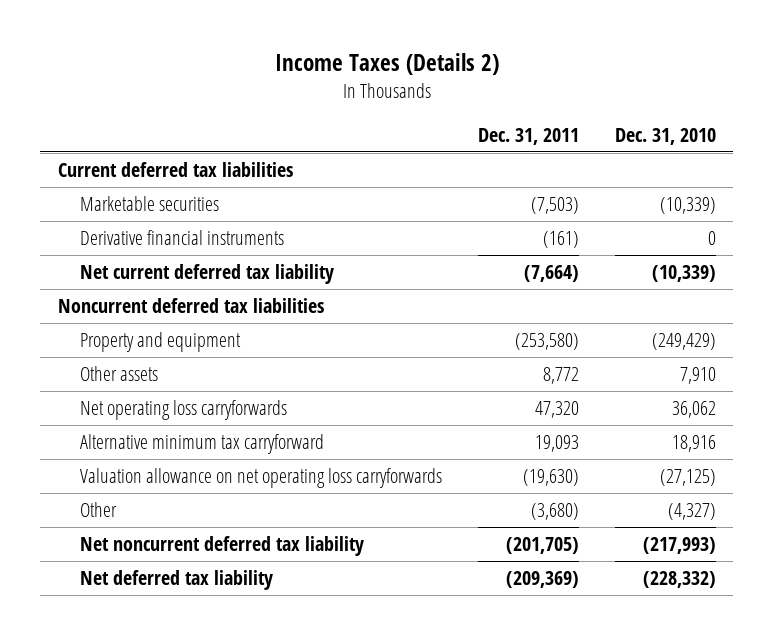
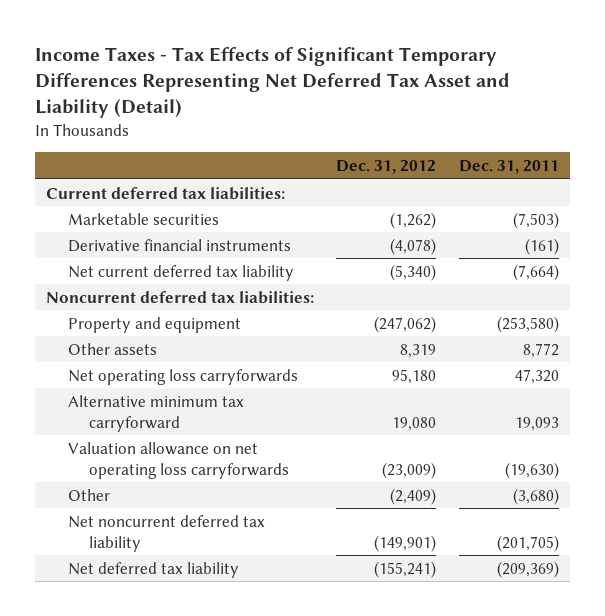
[274,53,499,76] Income Taxes (Details 2) -> [34,46,510,118] Income Taxes - Tax Effects of Significant Temporary Differences Representing Net Deferred Tax Asset and Liability (Detail)
[614,128,716,146] Dec. 31, 2010 -> none
none -> [336,160,437,175] Dec. 31, 2012
[57,161,293,177] Current deferred tax liabilities -> [45,186,285,200] Current deferred tax liabilities:
[57,297,324,313] Noncurrent deferred tax liabilities -> [45,290,314,304] Noncurrent deferred tax liabilities:

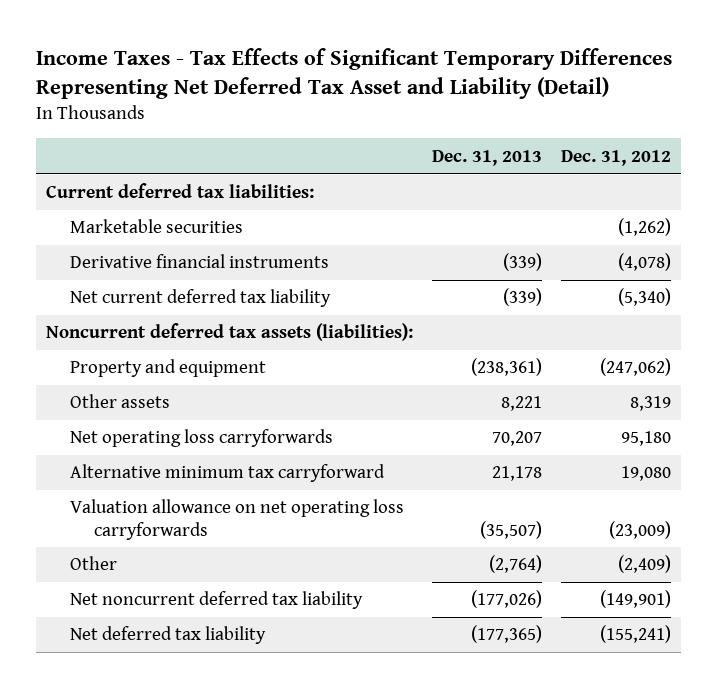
[458,160,559,175] Dec. 31, 2011 -> none
none -> [431,149,542,166] Dec. 31, 2013
[45,290,314,304] Noncurrent deferred tax liabilities: -> [45,323,413,342] Noncurrent deferred tax assets (liabilities):

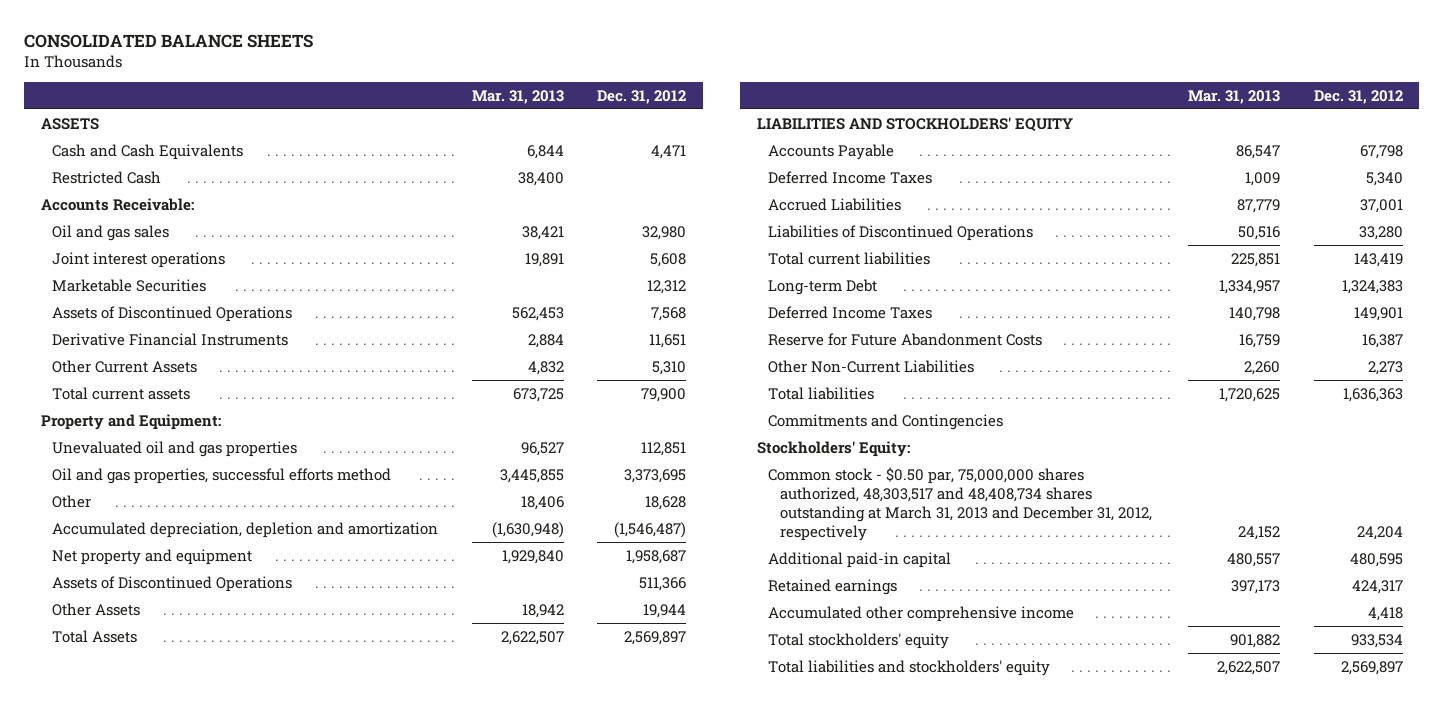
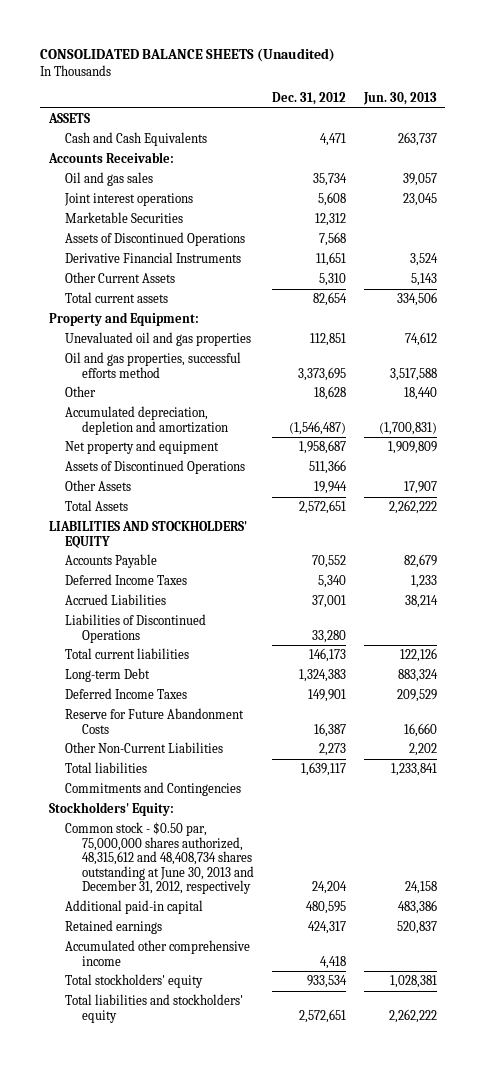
[23,33,313,48] CONSOLIDATED BALANCE SHEETS -> [39,48,335,63] CONSOLIDATED BALANCE SHEETS (Unaudited)
[471,89,564,104] Mar. 31, 2013 -> none
none -> [362,92,437,106] Jun. 30, 2013
[52,171,162,185] Restricted Cash -> none
[642,226,687,241] 32,980 -> [312,172,347,186] 35,734
[641,388,687,403] 79,900 -> [312,291,347,306] 82,654
[624,631,687,646] 2,569,897 -> [298,499,346,514] 2,572,651
[1359,145,1403,160] 67,798 -> [311,554,346,568] 70,552
[1353,253,1403,268] 143,419 -> [308,647,346,662] 146,173
[1342,388,1403,403] 1,636,363 -> [300,761,346,776] 1,639,117
[768,467,1152,542] Common stock - $0.50 par, 75,000,000 shares authorized, 48,303,517 and 48,408,734 shares outstanding at March 31, 2013 and December 31, 2012, respectively -> [65,821,255,895] Common stock - $0.50 par, 75,000,000 shares authorized, 48,315,612 and 48,408,734 shares outstanding at June 30, 2013 and December 31, 2012, respectively
[1340,661,1403,676] 2,569,897 -> [298,1008,346,1023] 2,572,651

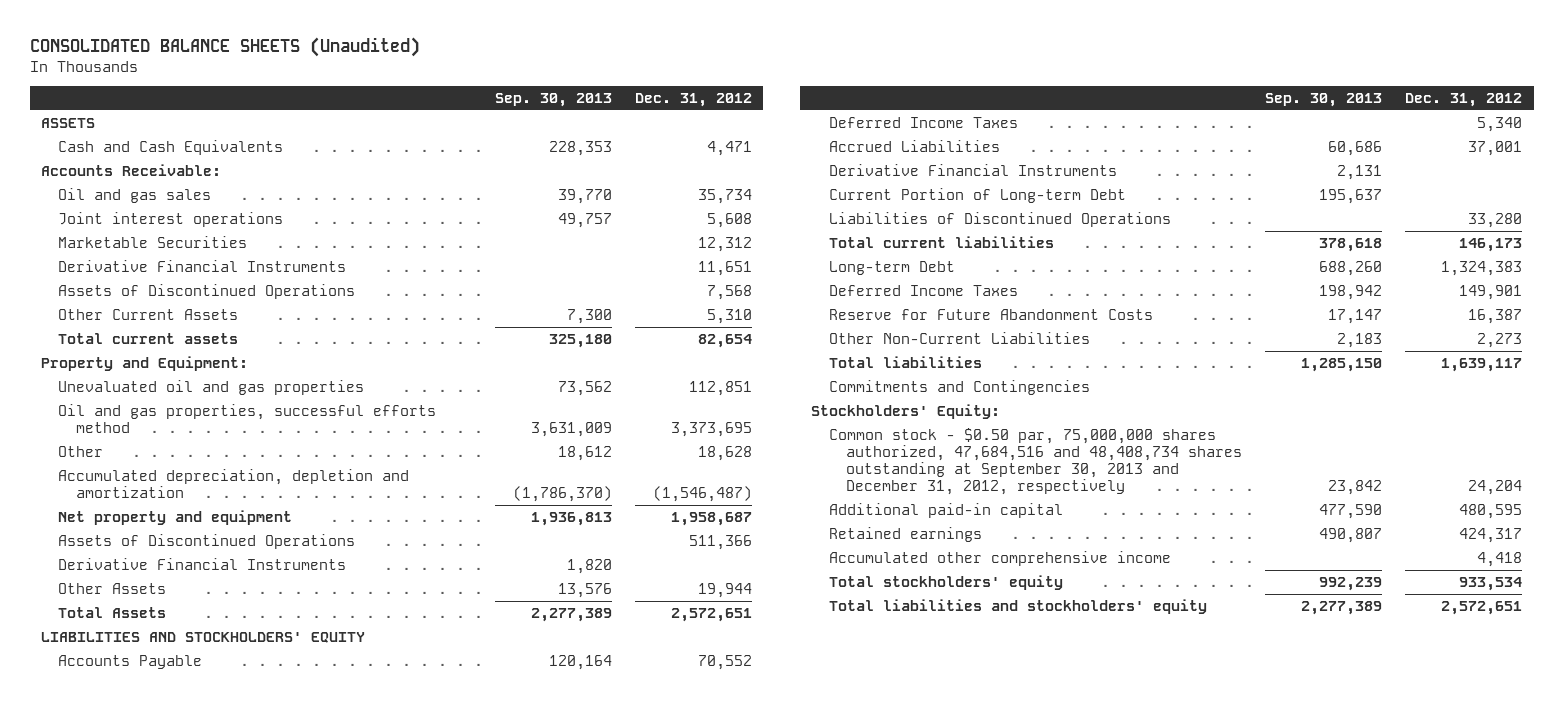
[362,92,437,106] Jun. 30, 2013 -> none
none -> [494,93,612,108] Sep. 30, 2013
[65,231,246,246] Assets of Discontinued Operations -> [58,283,356,299] Assets of Discontinued Operations
none -> [58,557,347,570] Derivative Financial Instruments
none -> [828,163,1117,176] Derivative Financial Instruments
none -> [828,187,1126,203] Current Portion of Long-term Debt
[65,821,255,895] Common stock - $0.50 par, 75,000,000 shares authorized, 48,315,612 and 48,408,734 shares outstanding at June 30, 2013 and December 31, 2012, respectively -> [828,427,1243,496] Common stock - $0.50 par, 75,000,000 shares authorized, 47,684,516 and 48,408,734 shares outstanding at September 30, 2013 and December 31, 2012, respectively

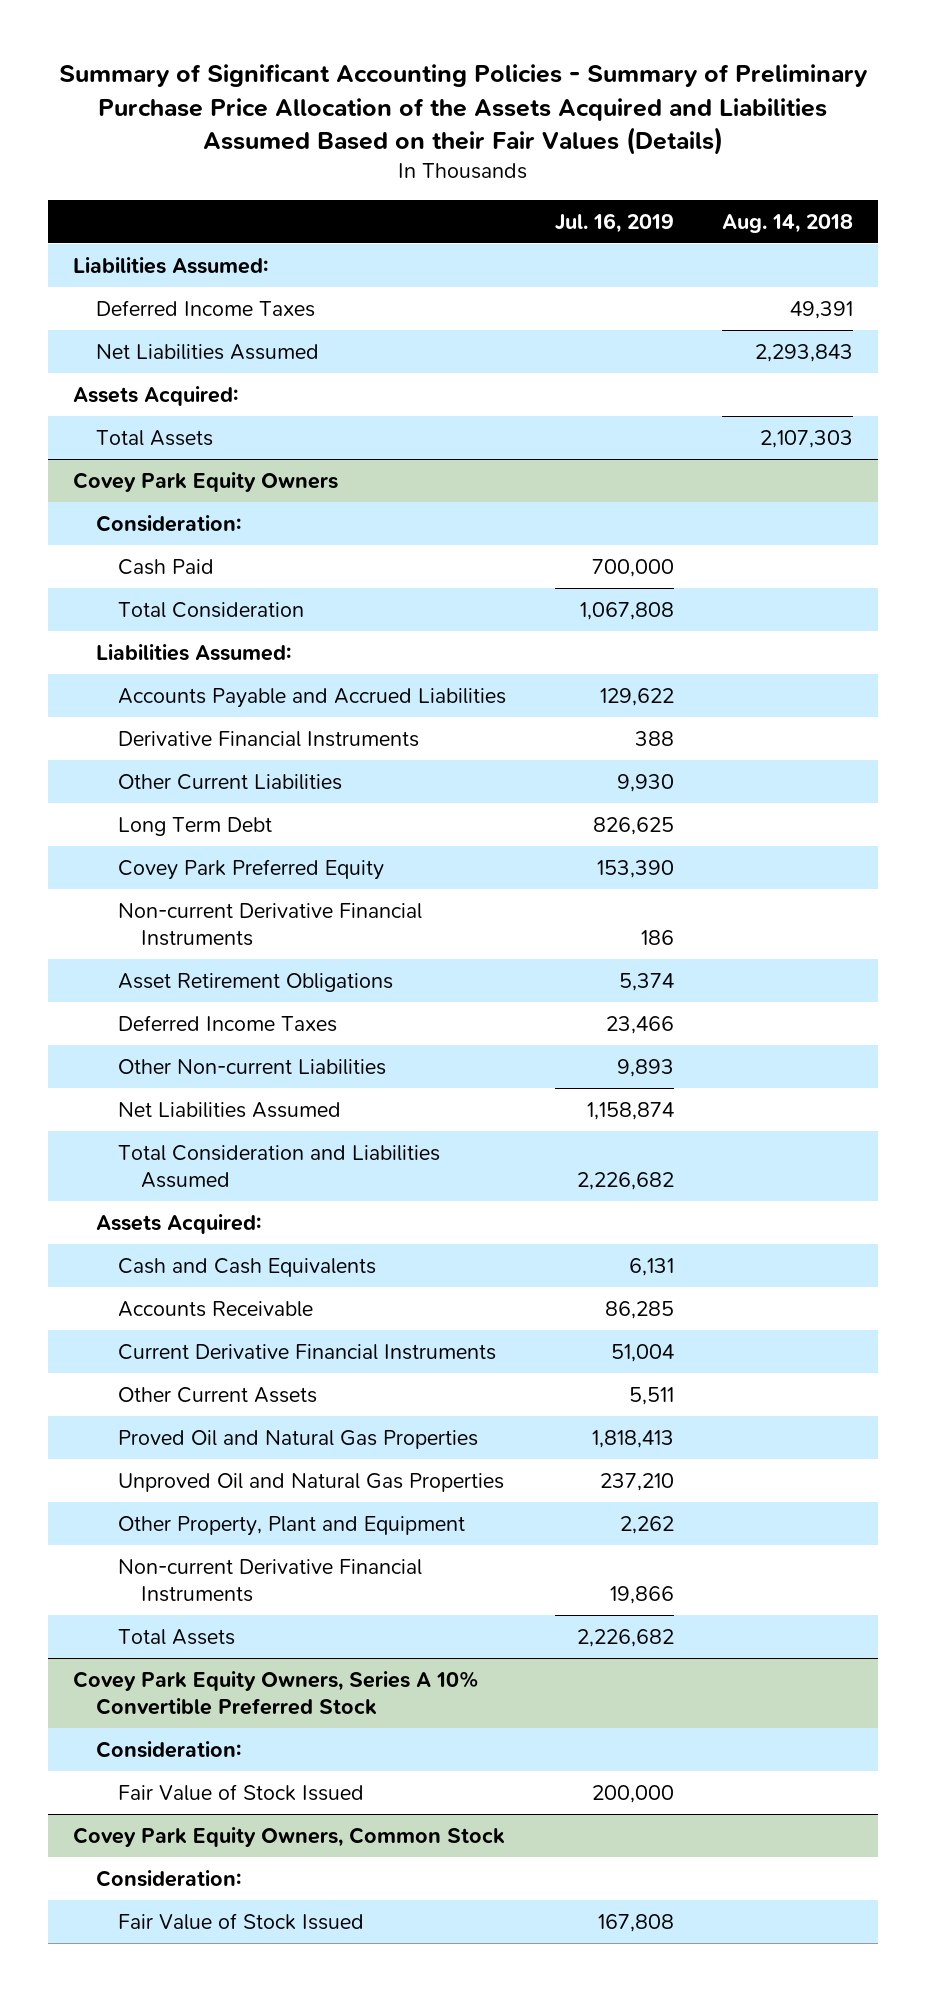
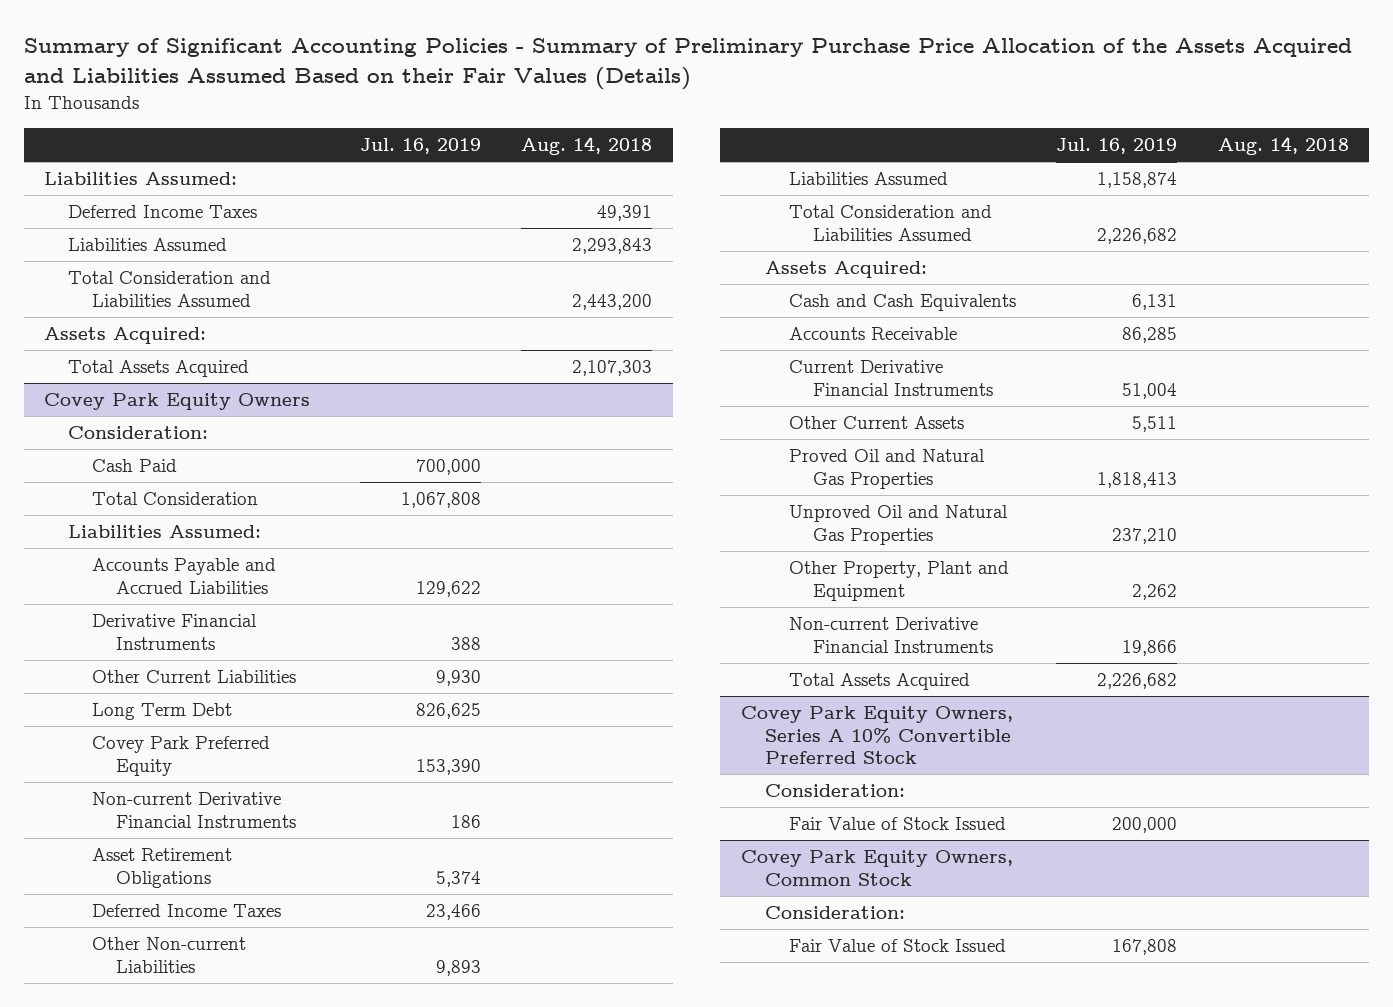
[95,343,319,360] Net Liabilities Assumed -> [68,238,228,252] Liabilities Assumed
none -> [68,271,272,307] Total Consideration and Liabilities Assumed
[95,429,213,446] Total Assets -> [68,360,250,378] Total Assets Acquired
[118,1101,342,1118] Net Liabilities Assumed -> [788,172,948,186] Liabilities Assumed
[118,1628,236,1645] Total Assets -> [788,673,970,691] Total Assets Acquired

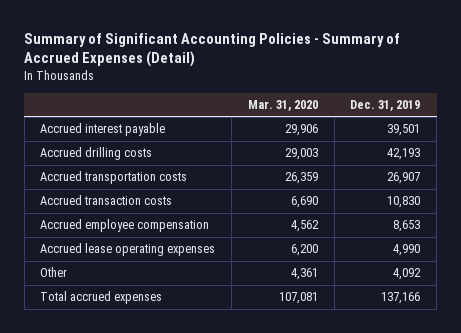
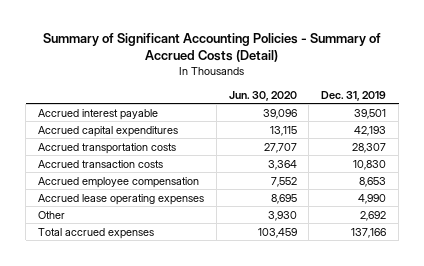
[24,32,401,68] Summary of Significant Accounting Policies - Summary of Accrued Expenses (Detail) -> [43,32,382,63] Summary of Significant Accounting Policies - Summary of Accrued Costs (Detail)
[247,99,318,111] Mar. 31, 2020 -> none
none -> [228,90,297,101] Jun. 30, 2020
[40,147,153,161] Accrued drilling costs -> [37,125,178,137] Accrued capital expenditures
[387,172,421,185] 26,907 -> [352,142,387,153] 28,307
[393,268,422,281] 4,092 -> [360,210,387,221] 2,692

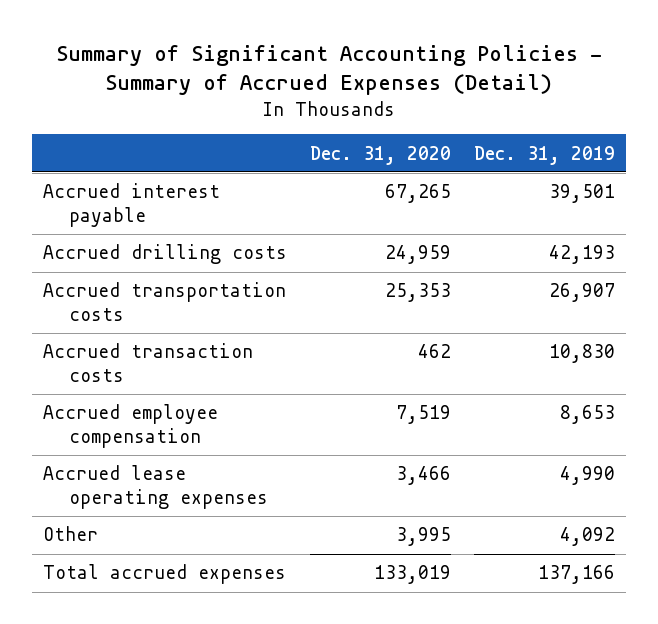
[43,32,382,63] Summary of Significant Accounting Policies - Summary of Accrued Costs (Detail) -> [55,45,602,96] Summary of Significant Accounting Policies - Summary of Accrued Expenses (Detail)
[228,90,297,101] Jun. 30, 2020 -> none
none -> [309,145,451,165] Dec. 31, 2020
[37,125,178,137] Accrued capital expenditures -> [43,244,288,265] Accrued drilling costs
[352,142,387,153] 28,307 -> [548,283,615,303] 26,907
[360,210,387,221] 2,692 -> [559,527,615,547] 4,092

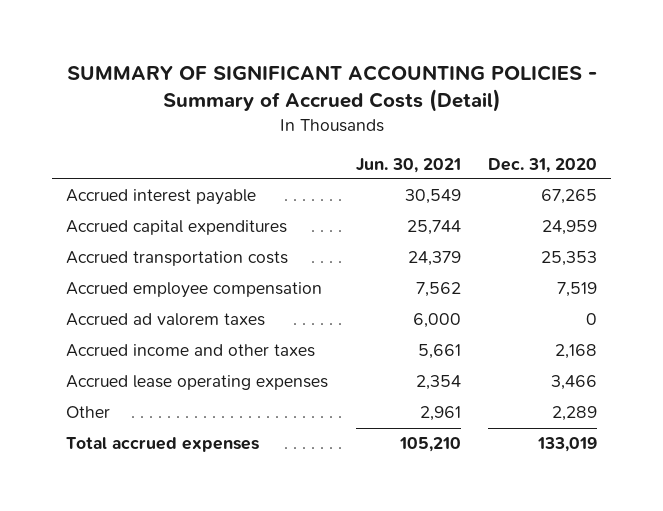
[55,45,602,96] Summary of Significant Accounting Policies - Summary of Accrued Expenses (Detail) -> [66,64,597,112] SUMMARY OF SIGNIFICANT ACCOUNTING POLICIES - Summary of Accrued Costs (Detail)
[473,145,615,165] Dec. 31, 2019 -> none
none -> [355,157,461,173] Jun. 30, 2021
[43,244,288,265] Accrued drilling costs -> [65,220,287,236] Accrued capital expenditures
[43,343,254,383] Accrued transaction costs -> none
none -> [65,313,265,327] Accrued ad valorem taxes
none -> [65,344,315,358] Accrued income and other taxes
[395,527,451,547] 3,995 -> [552,406,598,422] 2,289

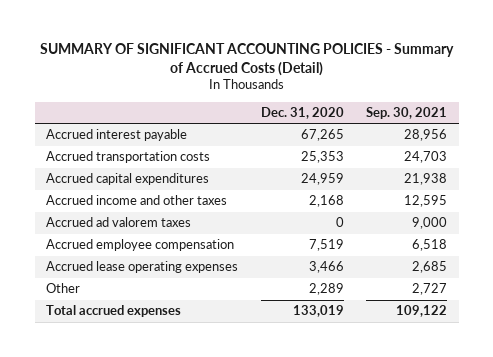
[355,157,461,173] Jun. 30, 2021 -> none
none -> [366,106,448,119] Sep. 30, 2021
[65,220,287,236] Accrued capital expenditures -> [45,173,209,186] Accrued capital expenditures
[65,313,265,327] Accrued ad valorem taxes -> [45,217,191,228] Accrued ad valorem taxes
[65,282,322,299] Accrued employee compensation -> [45,239,234,252] Accrued employee compensation

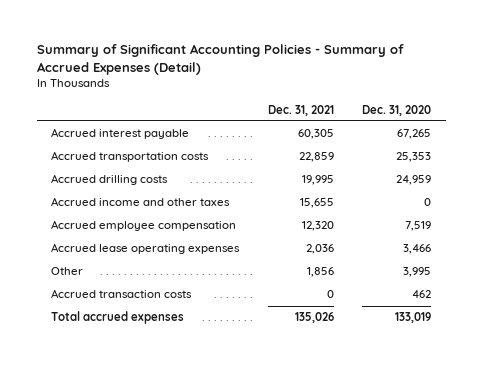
[39,42,454,76] SUMMARY OF SIGNIFICANT ACCOUNTING POLICIES - Summary of Accrued Costs (Detail) -> [36,44,404,75] Summary of Significant Accounting Policies - Summary of Accrued Expenses (Detail)
[366,106,448,119] Sep. 30, 2021 -> none
none -> [267,104,334,116] Dec. 31, 2021
[45,217,191,228] Accrued ad valorem taxes -> none
[45,173,209,186] Accrued capital expenditures -> [50,174,168,186] Accrued drilling costs
[308,195,344,208] 2,168 -> [424,198,432,207] 0
[308,283,344,296] 2,289 -> [403,267,432,278] 3,995
none -> [50,289,192,299] Accrued transaction costs

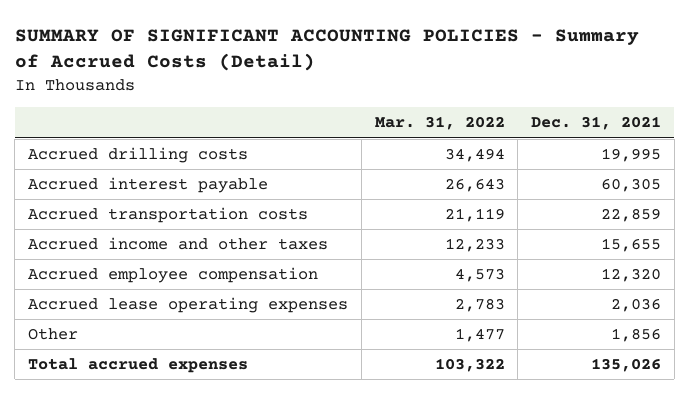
[36,44,404,75] Summary of Significant Accounting Policies - Summary of Accrued Expenses (Detail) -> [14,29,639,72] SUMMARY OF SIGNIFICANT ACCOUNTING POLICIES - Summary of Accrued Costs (Detail)
[362,104,432,116] Dec. 31, 2020 -> none
none -> [374,116,505,131] Mar. 31, 2022
[50,174,168,186] Accrued drilling costs -> [28,147,249,164] Accrued drilling costs
[50,289,192,299] Accrued transaction costs -> none

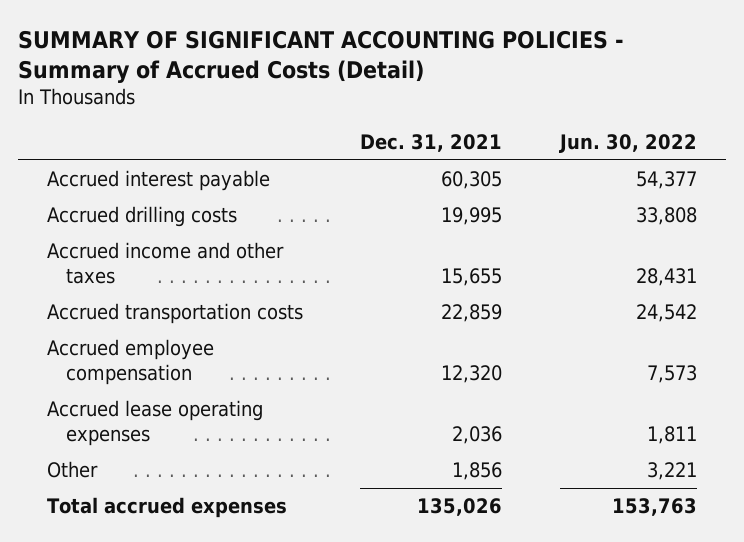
[374,116,505,131] Mar. 31, 2022 -> none
none -> [559,133,698,153] Jun. 30, 2022
[28,147,249,164] Accrued drilling costs -> [46,206,237,228] Accrued drilling costs
[28,207,309,224] Accrued transportation costs -> [46,303,303,325] Accrued transportation costs

